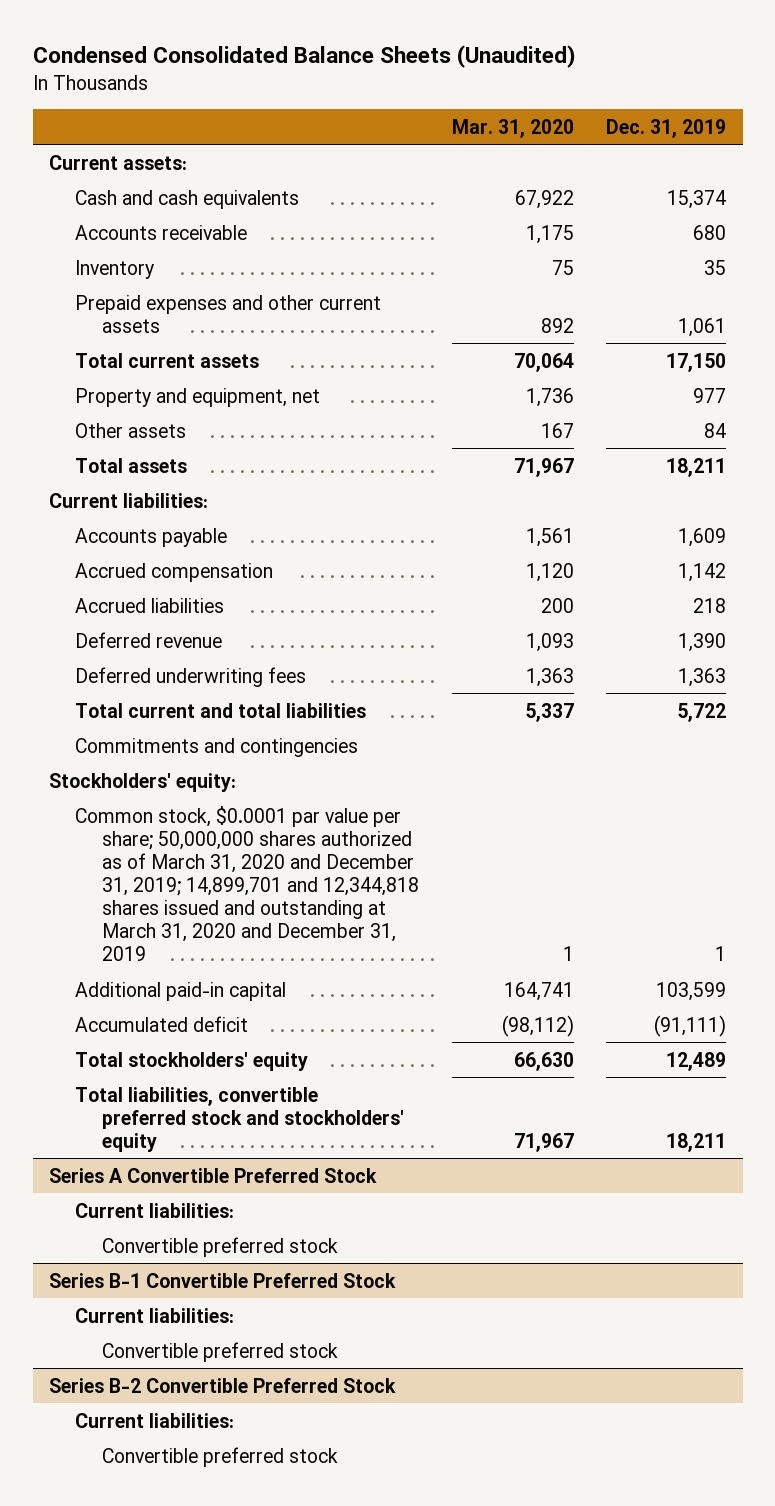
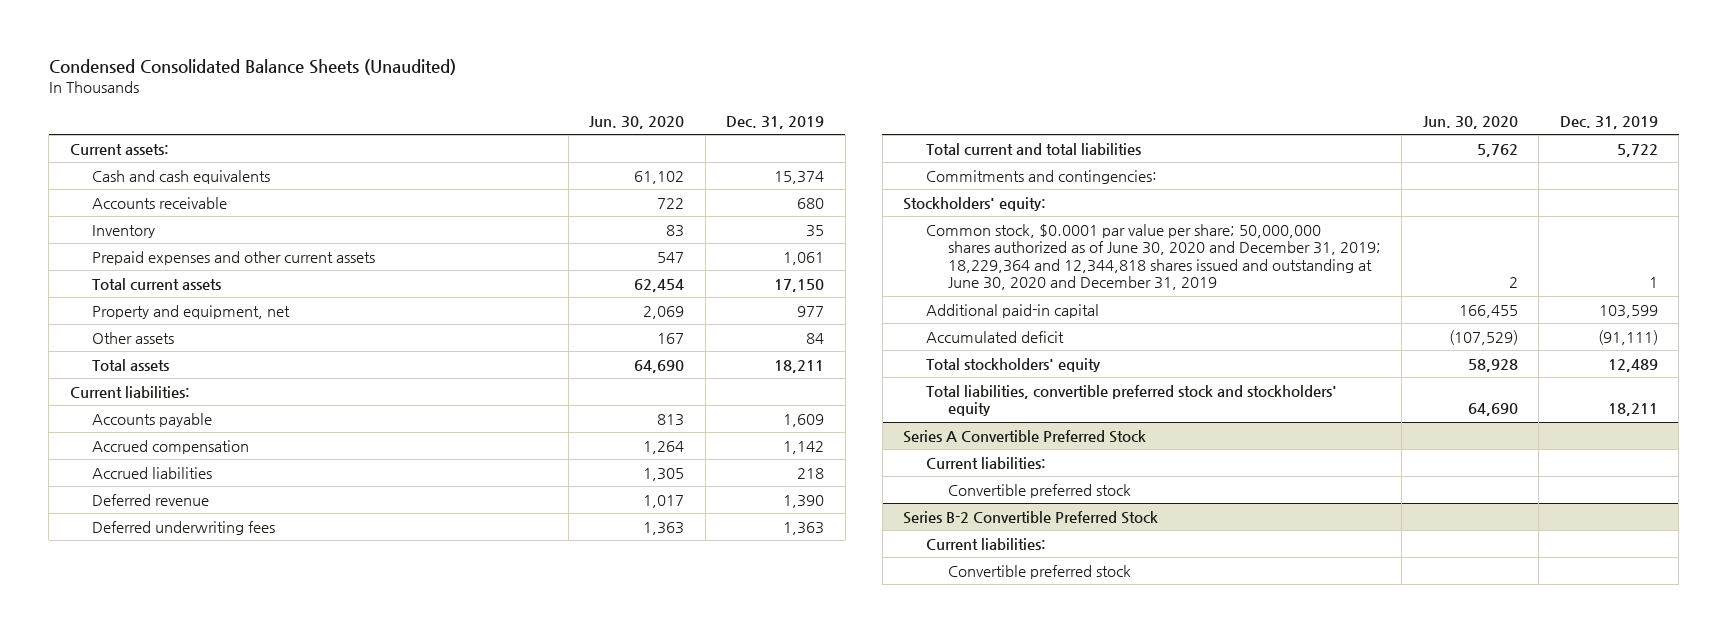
[451,118,574,138] Mar. 31, 2020 -> none
none -> [589,115,685,129] Jun. 30, 2020
[75,737,359,757] Commitments and contingencies -> [925,169,1157,184] Commitments and contingencies:
[75,805,420,961] Common stock, $0.0001 par value per share; 50,000,000 shares authorized as of March 31, 2020 and December 31, 2019; 14,899,701 and 12,344,818 shares issued and outstanding at March 31, 2020 and December 31, 2019 -> [925,223,1381,291] Common stock, $0.0001 par value per share; 50,000,000 shares authorized as of June 30, 2020 and December 31, 2019; 18,229,364 and 12,344,818 shares issued and outstanding at June 30, 2020 and December 31, 2019
[48,1272,396,1288] Series B-1 Convertible Preferred Stock -> none
[75,1307,235,1323] Current liabilities: -> none
[102,1341,339,1362] Convertible preferred stock -> none

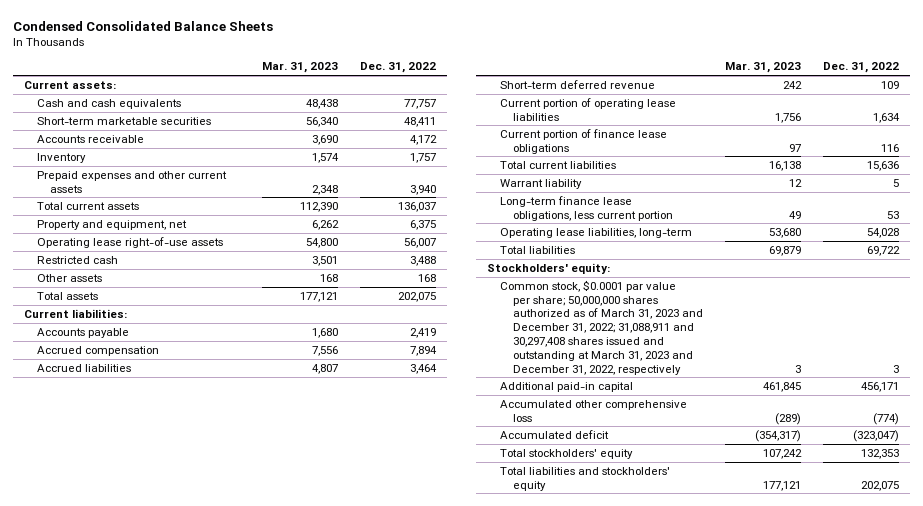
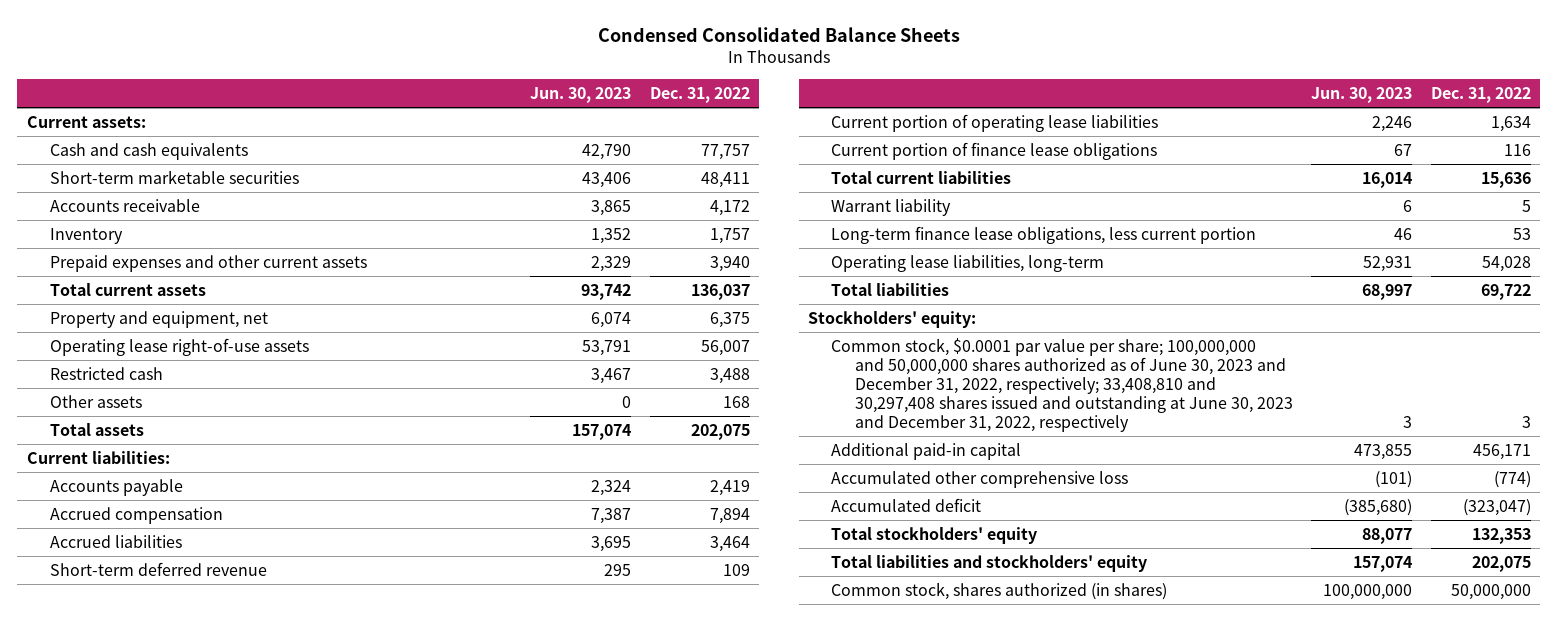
[262,62,339,74] Mar. 31, 2023 -> none
none -> [530,86,632,103] Jun. 30, 2023
[500,279,704,375] Common stock, $0.0001 par value per share; 50,000,000 shares authorized as of March 31, 2023 and December 31, 2022; 31,088,911 and 30,297,408 shares issued and outstanding at March 31, 2023 and December 31, 2022, respectively -> [831,337,1293,433] Common stock, $0.0001 par value per share; 100,000,000 and 50,000,000 shares authorized as of June 30, 2023 and December 31, 2022, respectively; 33,408,810 and 30,297,408 shares issued and outstanding at June 30, 2023 and December 31, 2022, respectively
none -> [831,581,1168,600] Common stock, shares authorized (in shares)

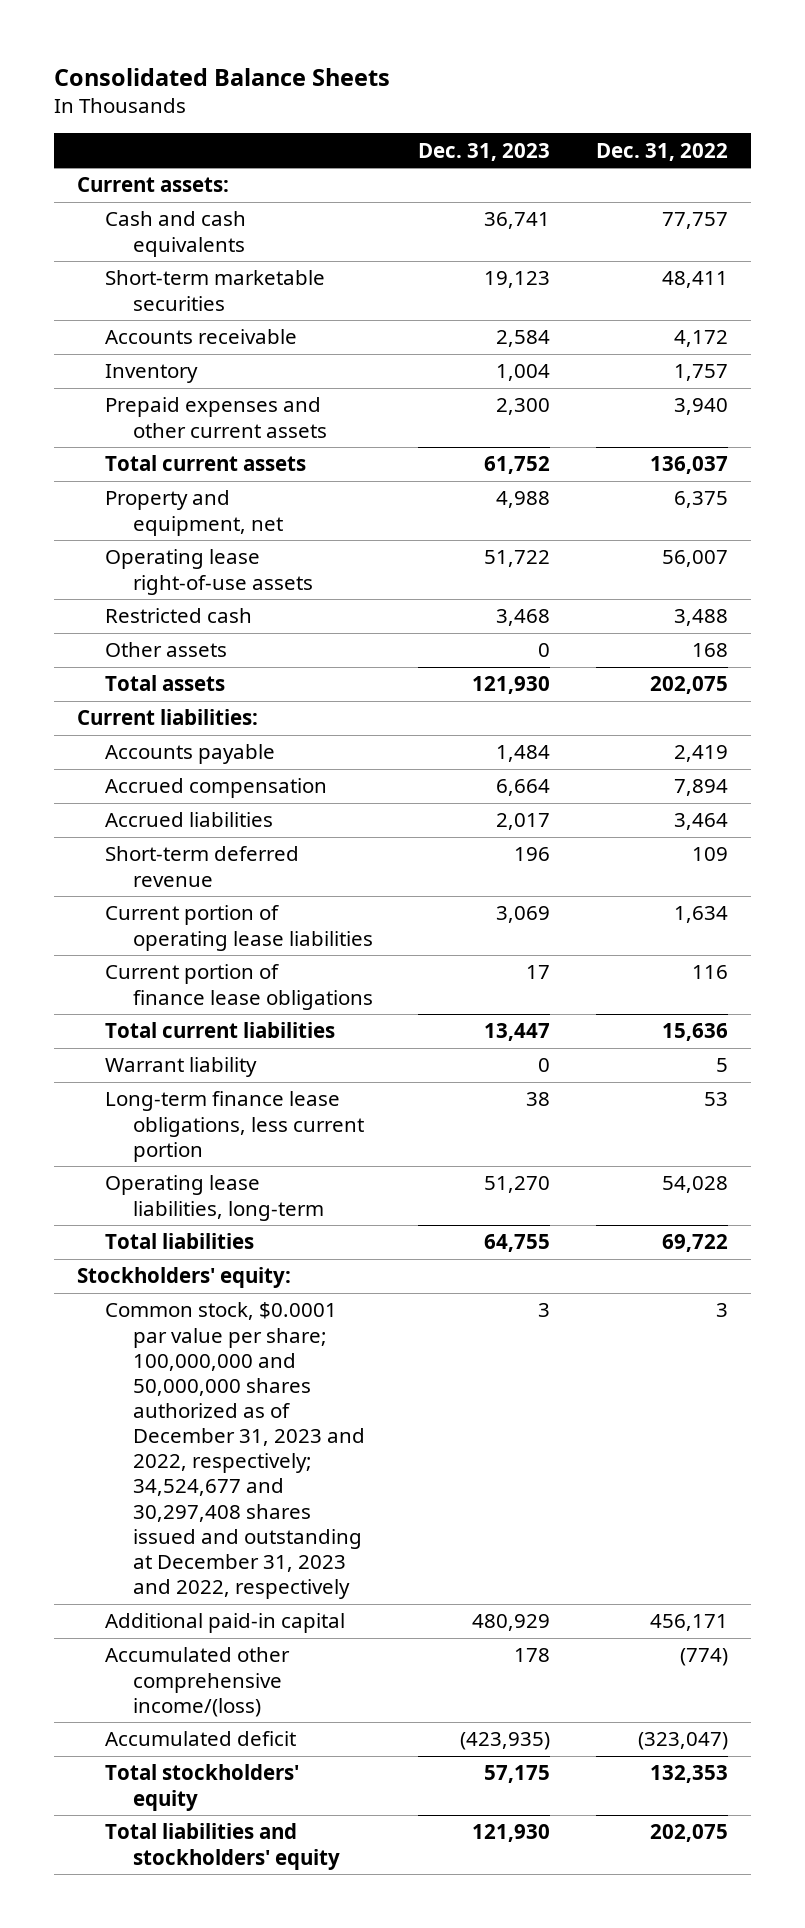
[597,27,960,43] Condensed Consolidated Balance Sheets -> [53,67,390,86] Consolidated Balance Sheets
[530,86,632,103] Jun. 30, 2023 -> none
none -> [418,142,551,161] Dec. 31, 2023
[831,337,1293,433] Common stock, $0.0001 par value per share; 100,000,000 and 50,000,000 shares authorized as of June 30, 2023 and December 31, 2022, respectively; 33,408,810 and 30,297,408 shares issued and outstanding at June 30, 2023 and December 31, 2022, respectively -> [104,1302,365,1600] Common stock, $0.0001 par value per share; 100,000,000 and 50,000,000 shares authorized as of December 31, 2023 and 2022, respectively; 34,524,677 and 30,297,408 shares issued and outstanding at December 31, 2023 and 2022, respectively
[831,470,1129,488] Accumulated other comprehensive loss -> [104,1647,290,1717] Accumulated other comprehensive income/(loss)
[831,581,1168,600] Common stock, shares authorized (in shares) -> none

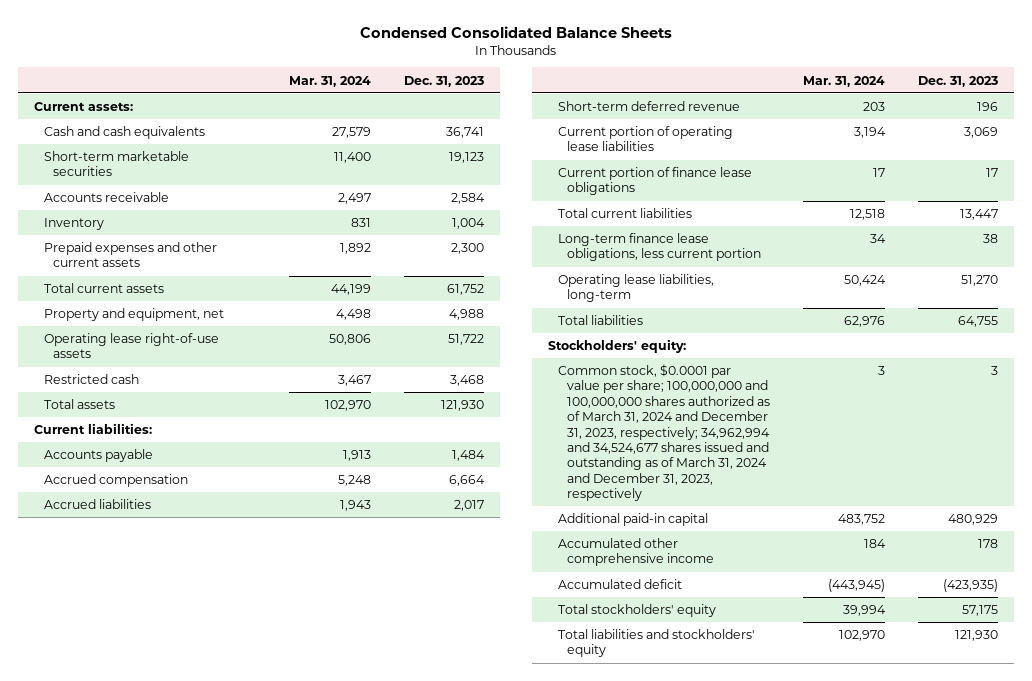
[53,67,390,86] Consolidated Balance Sheets -> [360,25,673,38] Condensed Consolidated Balance Sheets
[596,142,729,161] Dec. 31, 2022 -> none
none -> [288,75,371,87] Mar. 31, 2024
[104,642,227,658] Other assets -> none
[104,1057,257,1078] Warrant liability -> none
[104,1302,365,1600] Common stock, $0.0001 par value per share; 100,000,000 and 50,000,000 shares authorized as of December 31, 2023 and 2022, respectively; 34,524,677 and 30,297,408 shares issued and outstanding at December 31, 2023 and 2022, respectively -> [557,364,771,502] Common stock, $0.0001 par value per share; 100,000,000 and 100,000,000 shares authorized as of March 31, 2024 and December 31, 2023, respectively; 34,962,994 and 34,524,677 shares issued and outstanding as of March 31, 2024 and December 31, 2023, respectively
[104,1647,290,1717] Accumulated other comprehensive income/(loss) -> [557,538,715,567] Accumulated other comprehensive income

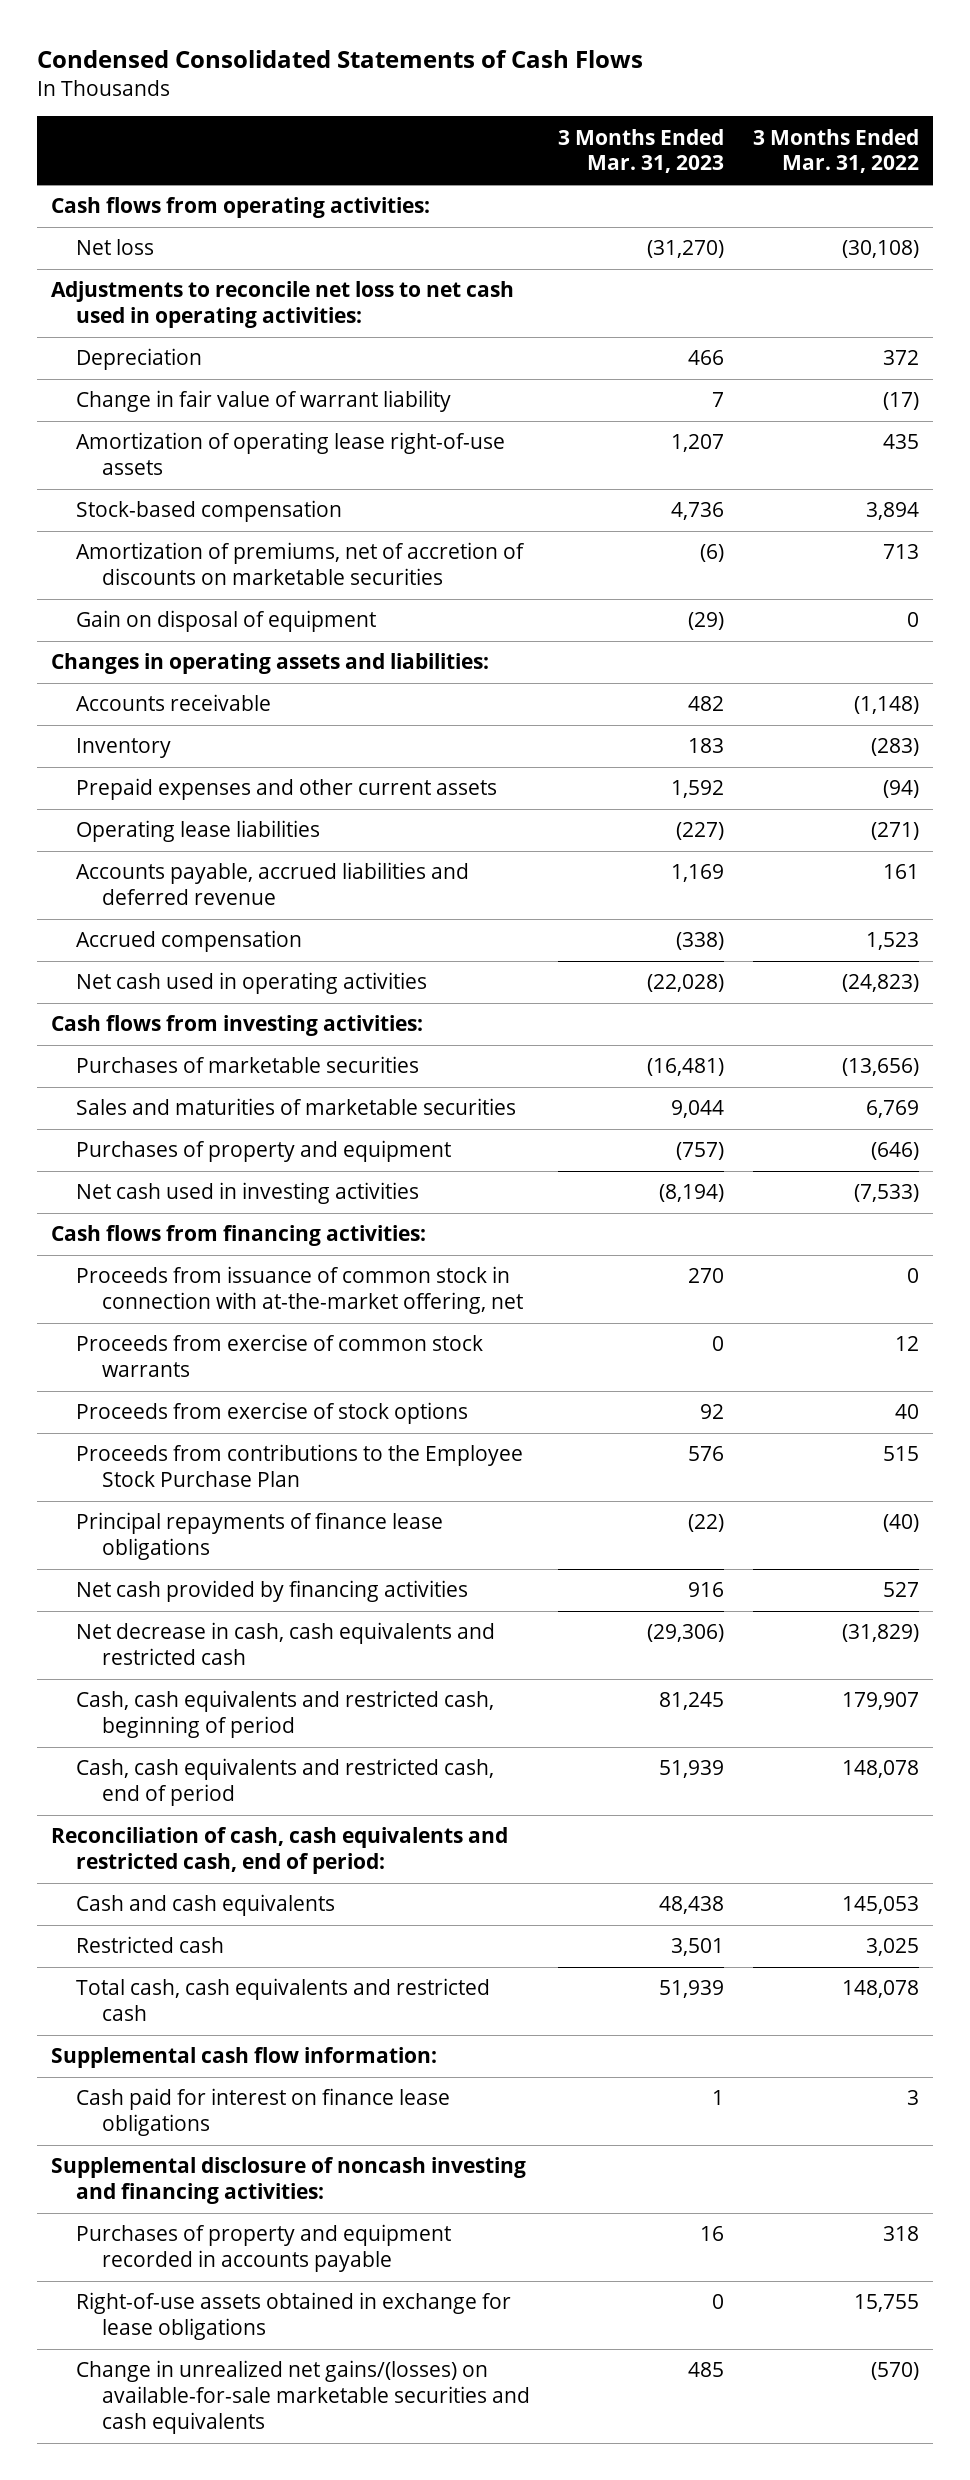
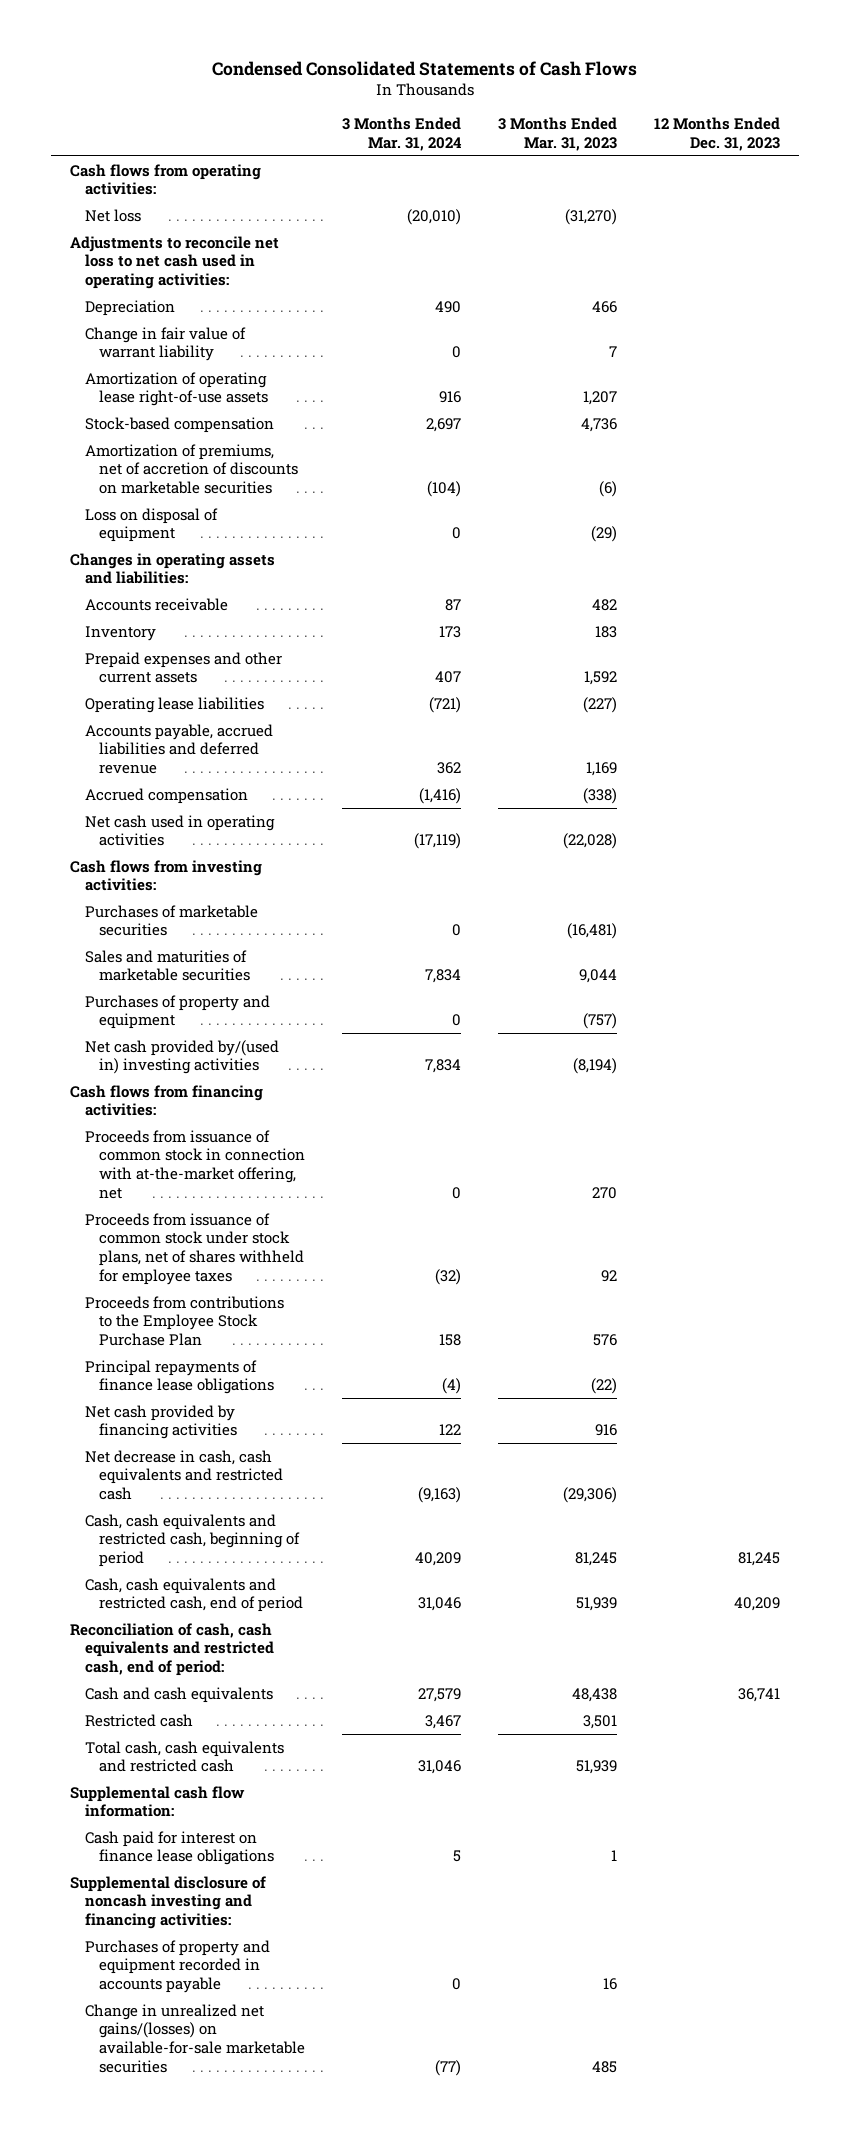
[752,128,919,174] 3 Months Ended Mar. 31, 2022 -> none
none -> [342,117,463,151] 3 Months Ended Mar. 31, 2024
none -> [654,117,781,151] 12 Months Ended Dec. 31, 2023
[76,610,377,633] Gain on disposal of equipment -> [84,507,218,543] Loss on disposal of equipment
[76,1182,420,1205] Net cash used in investing activities -> [84,1039,279,1075] Net cash provided by/(used in) investing activities
[76,1334,484,1378] Proceeds from exercise of common stock warrants -> none
[76,1402,469,1425] Proceeds from exercise of stock options -> none
none -> [84,1212,304,1285] Proceeds from issuance of common stock under stock plans, net of shares withheld for employee taxes
[76,2292,512,2341] Right-of-use assets obtained in exchange for lease obligations -> none
[76,2360,530,2434] Change in unrealized net gains/(losses) on available-for-sale marketable securities and cash equivalents -> [84,2003,305,2073] Change in unrealized net gains/(losses) on available-for-sale marketable securities

